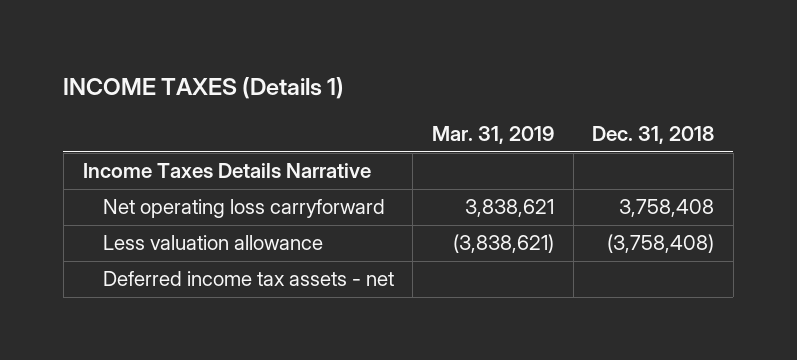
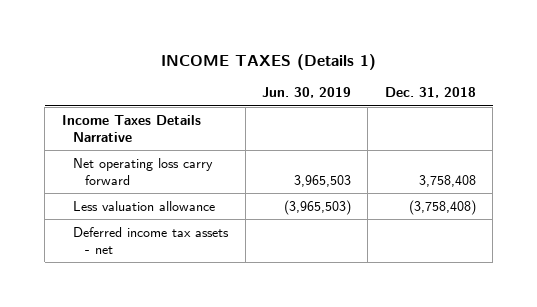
[431,126,554,145] Mar. 31, 2019 -> none
none -> [261,87,351,99] Jun. 30, 2019
[102,199,385,219] Net operating loss carryforward -> [73,157,214,185] Net operating loss carry forward

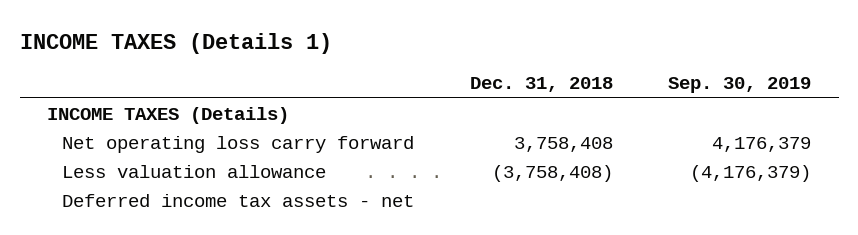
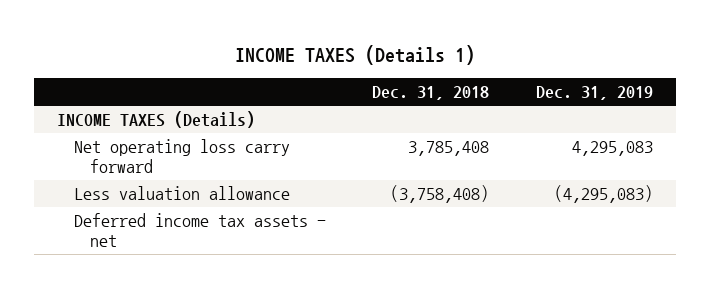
[668,77,812,94] Sep. 30, 2019 -> none
none -> [535,86,653,101] Dec. 31, 2019
[513,136,613,152] 3,758,408 -> [408,141,490,157] 3,785,408

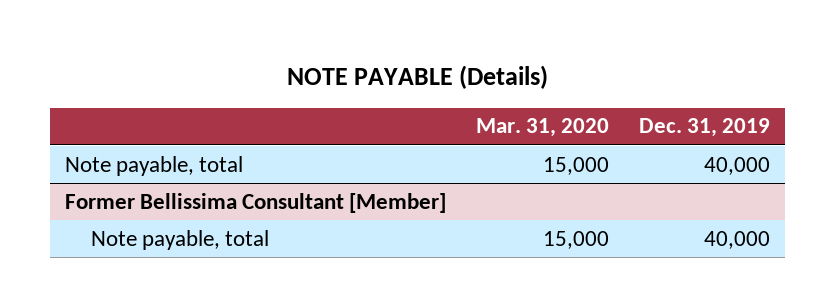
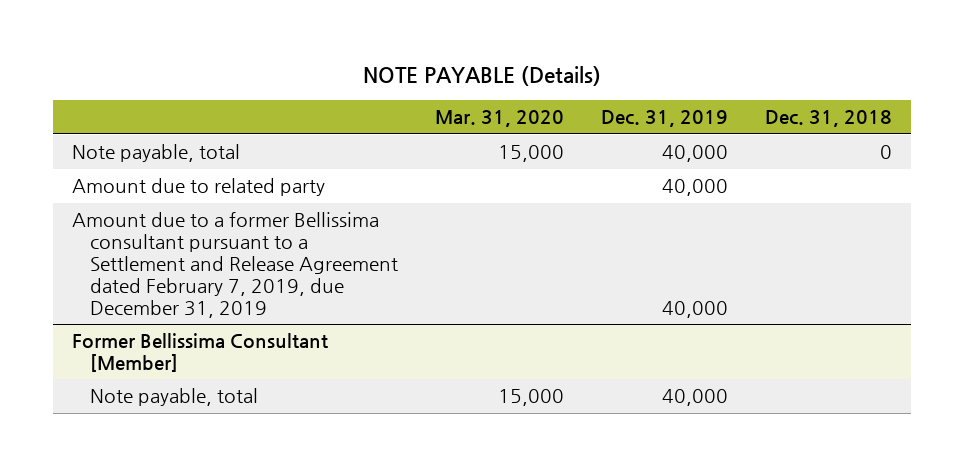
none -> [765,110,893,128] Dec. 31, 2018
none -> [71,178,325,197] Amount due to related party
none -> [71,212,399,318] Amount due to a former Bellissima consultant pursuant to a Settlement and Release Agreement dated February 7, 2019, due December 31, 2019

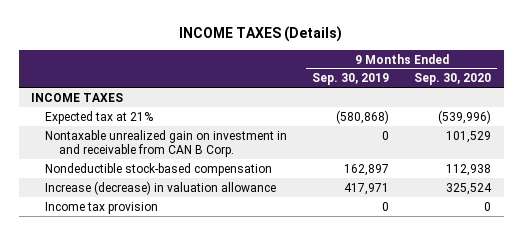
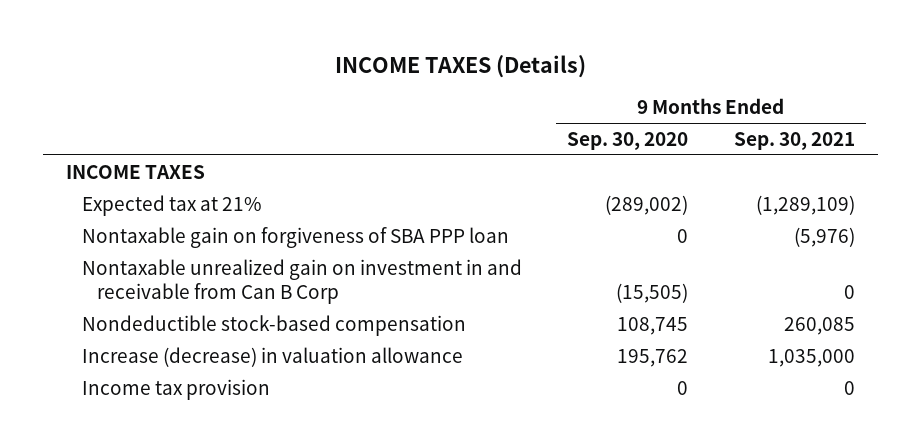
[312,73,390,86] Sep. 30, 2019 -> none
none -> [734,131,856,150] Sep. 30, 2021
[438,109,492,124] (539,996) -> [605,194,689,215] (289,002)
none -> [81,226,509,248] Nontaxable gain on forgiveness of SBA PPP loan
[45,129,288,157] Nontaxable unrealized gain on investment in and receivable from CAN B Corp. -> [81,258,522,305] Nontaxable unrealized gain on investment in and receivable from Can B Corp
[446,130,492,143] 101,529 -> [616,283,689,304] (15,505)
[446,163,492,176] 112,938 -> [617,316,689,335] 108,745
[446,182,493,195] 325,524 -> [617,348,689,367] 195,762

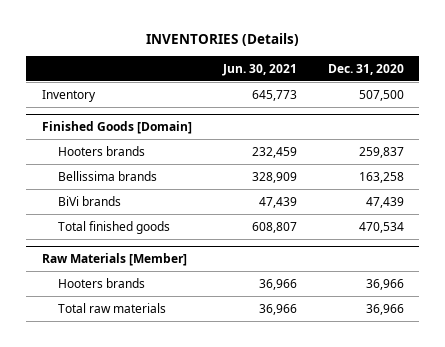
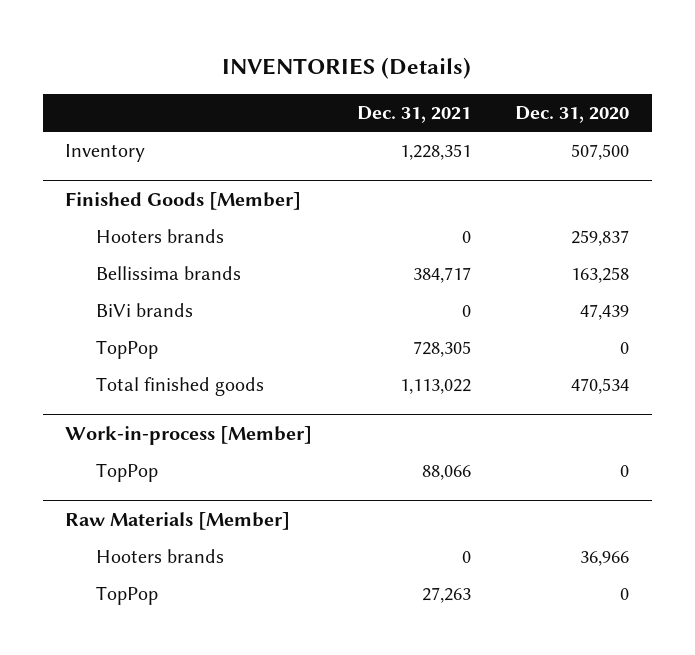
[221,63,297,76] Jun. 30, 2021 -> none
none -> [356,106,471,124] Dec. 31, 2021
[41,121,192,135] Finished Goods [Domain] -> [65,191,302,210] Finished Goods [Member]
none -> [96,340,159,360] TopPop
none -> [65,425,313,445] Work-in-process [Member]
none -> [96,463,159,483] TopPop
[57,302,166,313] Total raw materials -> none
none -> [96,586,159,606] TopPop

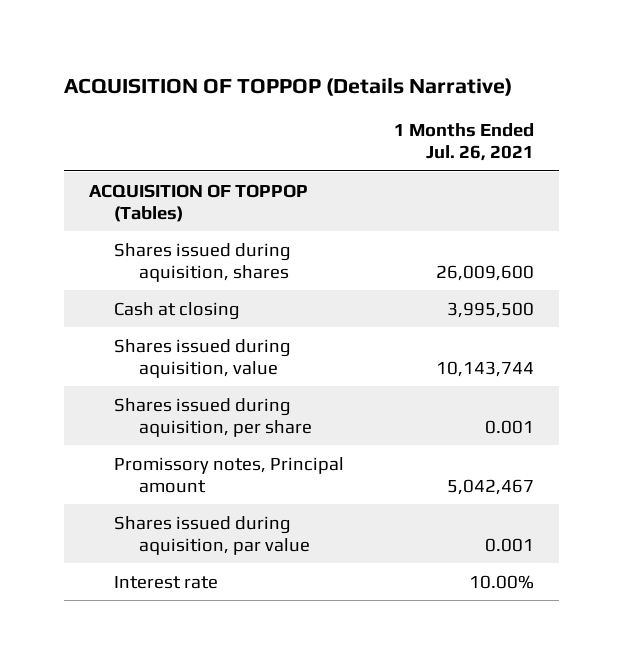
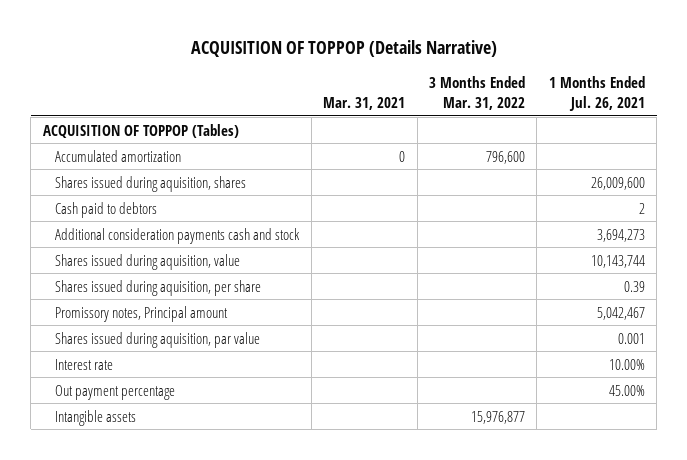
none -> [323,96,406,110] Mar. 31, 2021
none -> [428,76,525,110] 3 Months Ended Mar. 31, 2022
none -> [55,149,182,162] Accumulated amortization
[113,301,240,320] Cash at closing -> none
none -> [55,201,158,218] Cash paid to debtors
none -> [55,227,301,244] Additional consideration payments cash and stock
[485,420,535,435] 0.001 -> [623,280,645,292] 0.39
none -> [55,384,176,400] Out payment percentage
none -> [55,409,137,426] Intangible assets

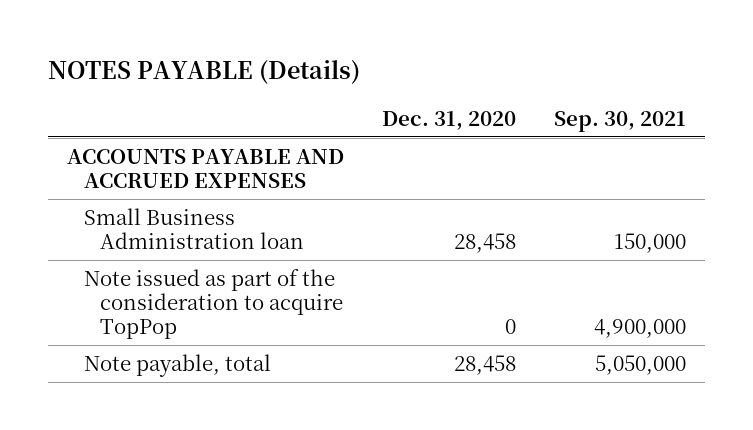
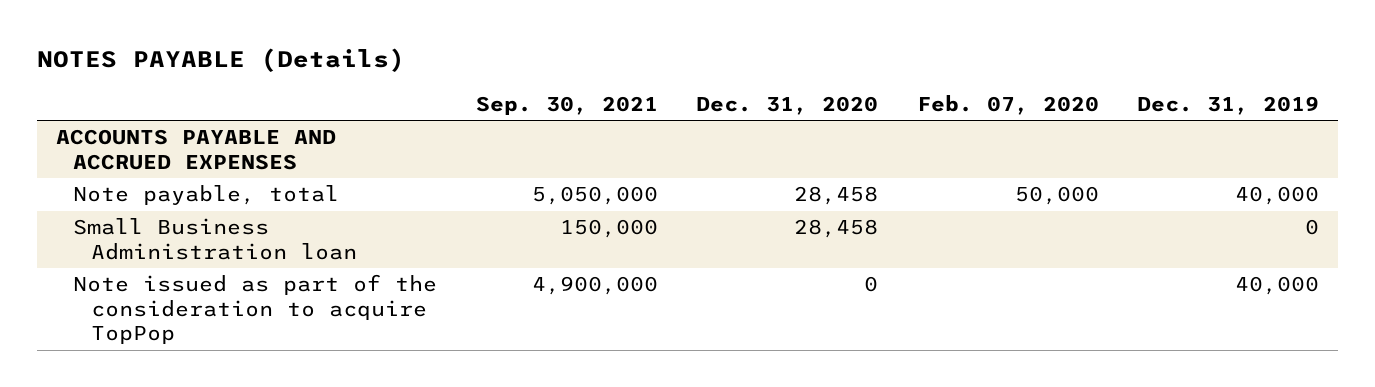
none -> [916,94,1099,115] Feb. 07, 2020
none -> [1137,95,1320,115] Dec. 31, 2019
[83,353,271,377] Note payable, total -> [73,185,340,206] Note payable, total

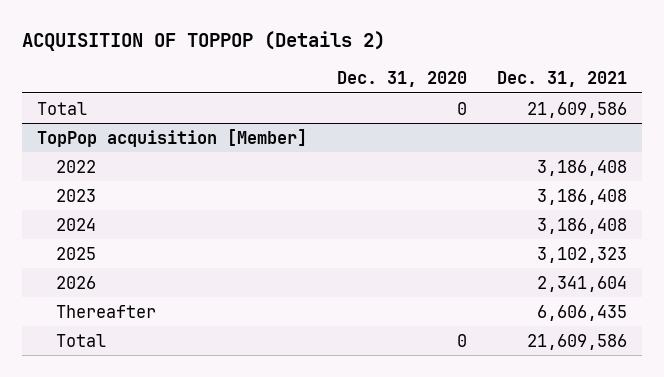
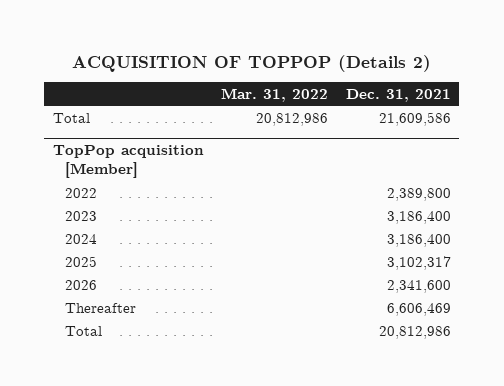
[336,71,467,88] Dec. 31, 2020 -> none
none -> [221,87,329,102] Mar. 31, 2022
[537,159,628,176] 3,186,408 -> [386,187,451,201] 2,389,800
[537,188,628,205] 3,186,408 -> [386,210,451,224] 3,186,400
[537,217,628,234] 3,186,408 -> [386,233,451,247] 3,186,400
[537,246,628,263] 3,102,323 -> [386,255,451,270] 3,102,317
[537,275,628,292] 2,341,604 -> [386,279,451,293] 2,341,600
[537,304,628,321] 6,606,435 -> [386,302,451,316] 6,606,469
[527,333,628,350] 21,609,586 -> [378,325,451,339] 20,812,986

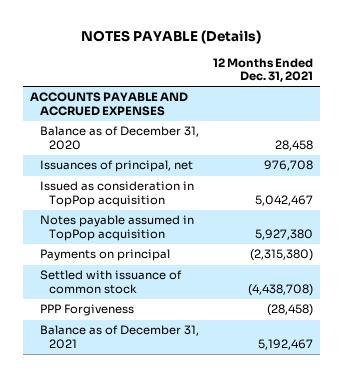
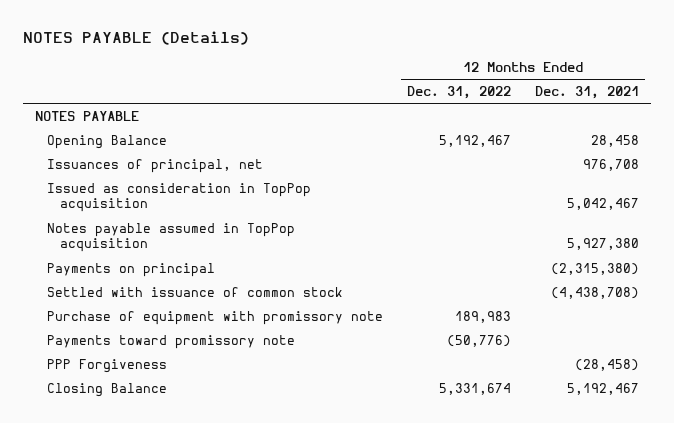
none -> [406,86,511,100] Dec. 31, 2022
[29,92,188,116] ACCOUNTS PAYABLE AND ACCRUED EXPENSES -> none
none -> [34,110,139,121] NOTES PAYABLE
[39,126,199,150] Balance as of December 31, 2020 -> [47,134,168,149] Opening Balance
none -> [47,310,384,325] Purchase of equipment with promissory note
none -> [47,334,296,349] Payments toward promissory note
[39,325,199,349] Balance as of December 31, 2021 -> [47,382,168,397] Closing Balance

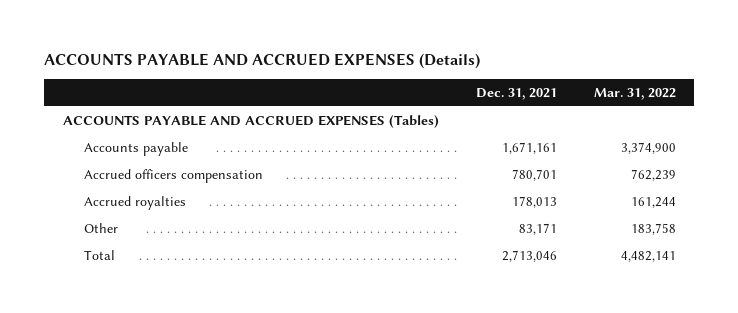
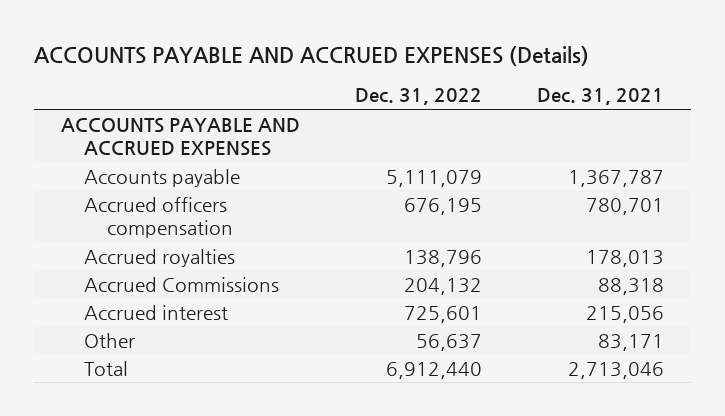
[593,88,676,101] Mar. 31, 2022 -> none
none -> [354,88,482,106] Dec. 31, 2022
[62,114,439,128] ACCOUNTS PAYABLE AND ACCRUED EXPENSES (Tables) -> [61,117,301,156] ACCOUNTS PAYABLE AND ACCRUED EXPENSES
[501,141,557,154] 1,671,161 -> [567,169,664,187] 1,367,787
none -> [84,276,280,292] Accrued Commissions
none -> [84,304,229,320] Accrued interest

